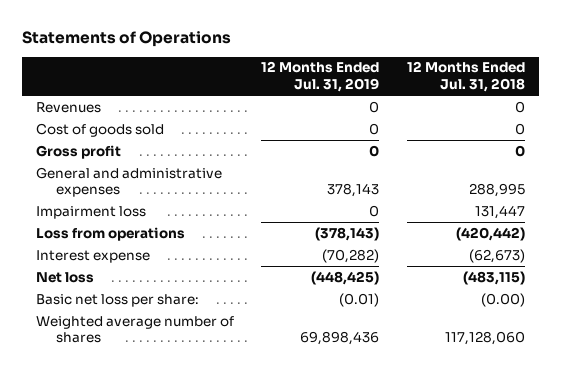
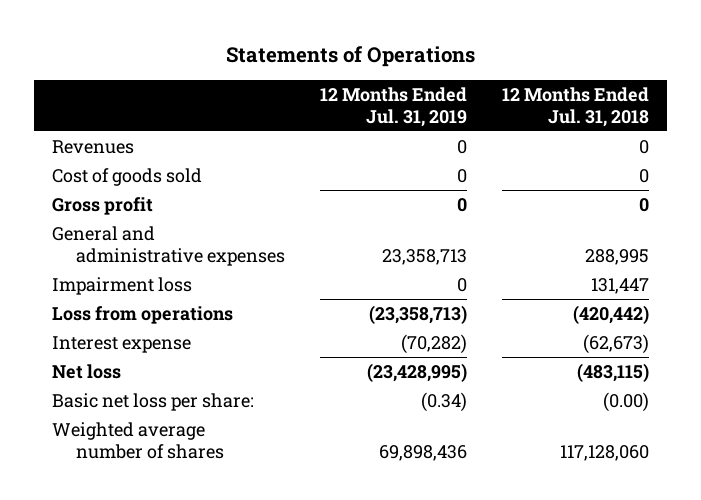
[327,183,380,198] 378,143 -> [382,249,468,266] 23,358,713
[315,226,380,241] (378,143) -> [369,305,468,325] (23,358,713)
[311,270,380,285] (448,425) -> [367,363,468,383] (23,428,995)
[339,292,380,307] (0.01) -> [421,392,468,413] (0.34)

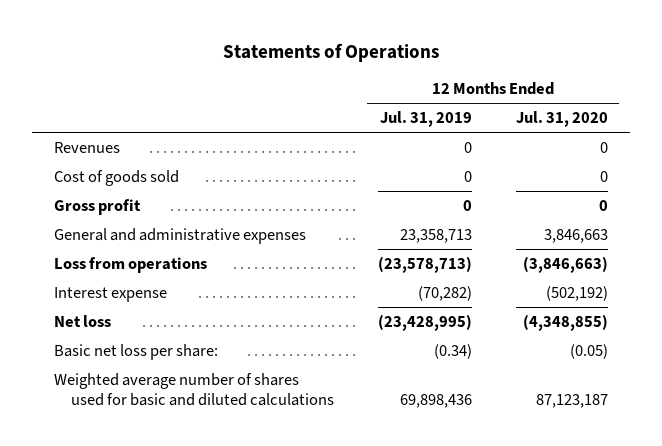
[502,86,650,127] 12 Months Ended Jul. 31, 2018 -> none
none -> [515,111,608,128] Jul. 31, 2020
[51,277,192,296] Impairment loss -> none
[369,305,468,325] (23,358,713) -> [377,255,472,273] (23,578,713)
[51,422,224,460] Weighted average number of shares -> [54,372,334,407] Weighted average number of shares used for basic and diluted calculations

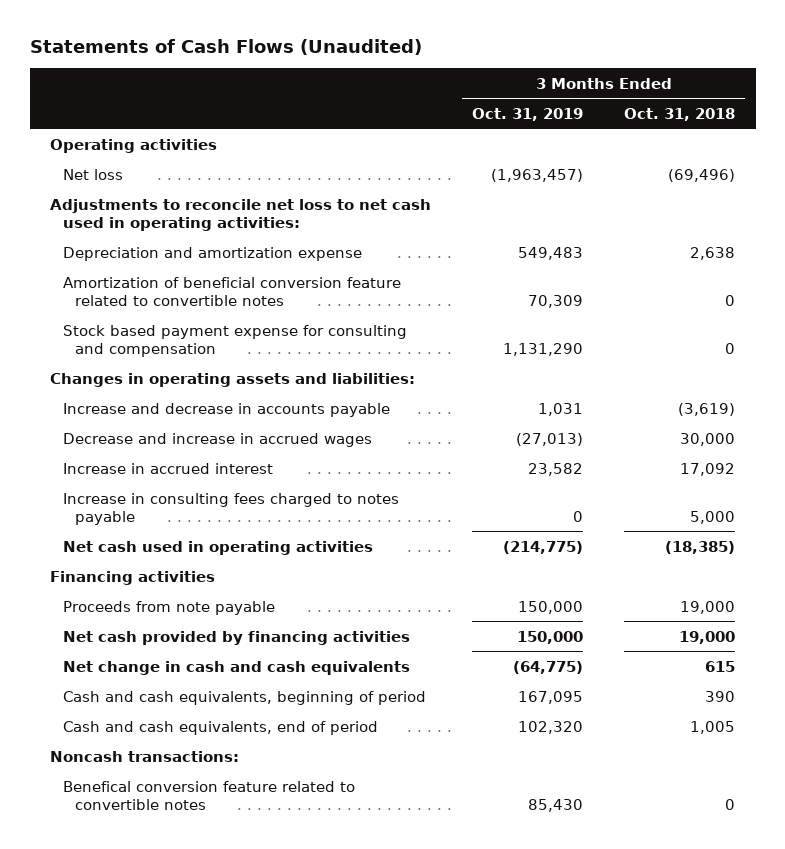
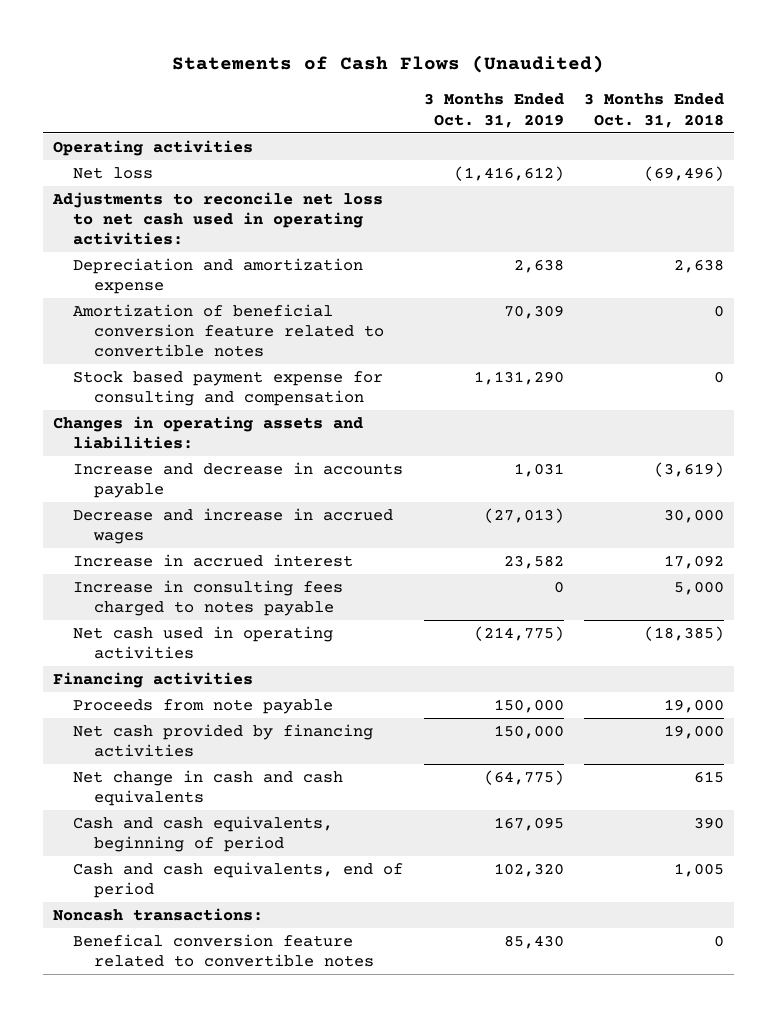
[491,168,584,182] (1,963,457) -> [453,165,564,181] (1,416,612)
[518,246,584,260] 549,483 -> [513,258,564,273] 2,638

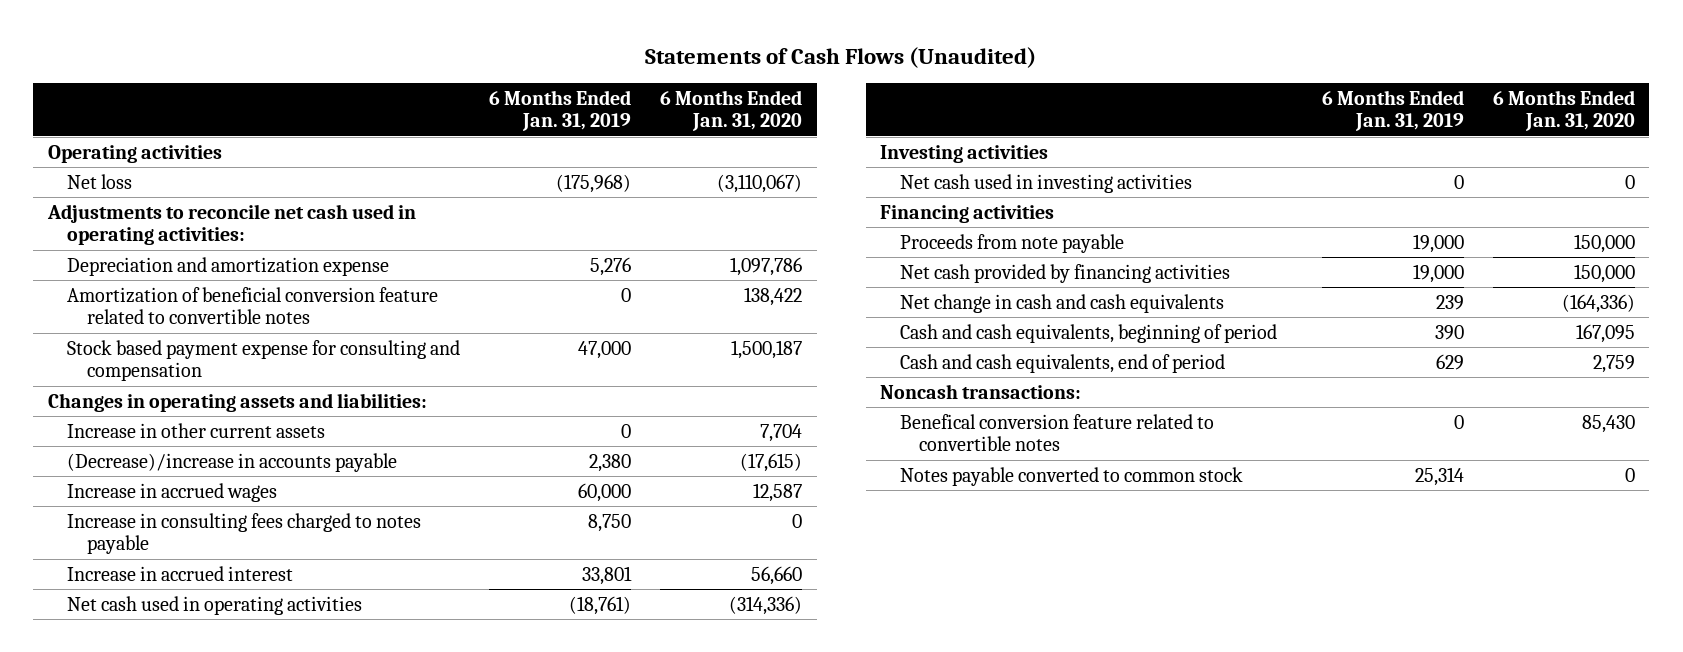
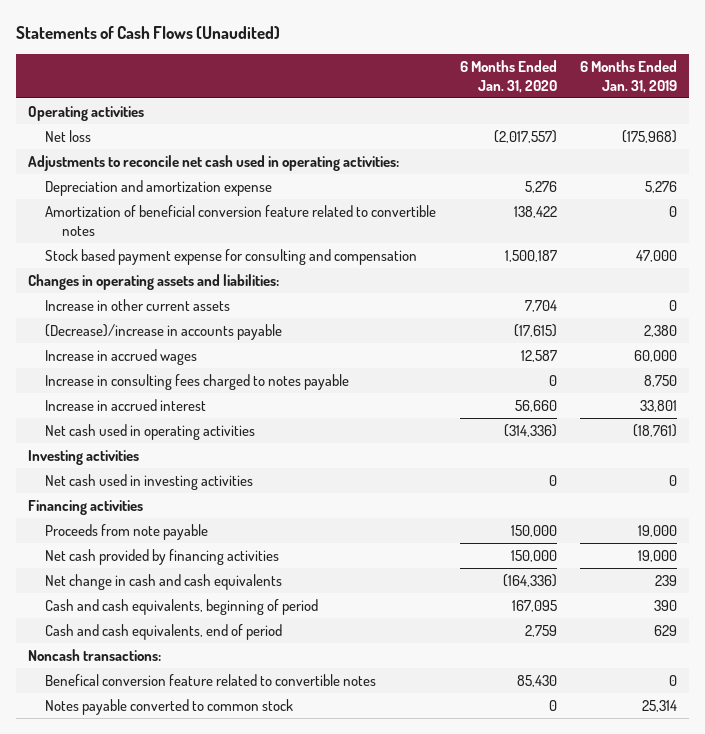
[717,173,803,193] (3,110,067) -> [493,130,557,144] (2,017,557)
[730,256,803,276] 1,097,786 -> [524,181,557,194] 5,276

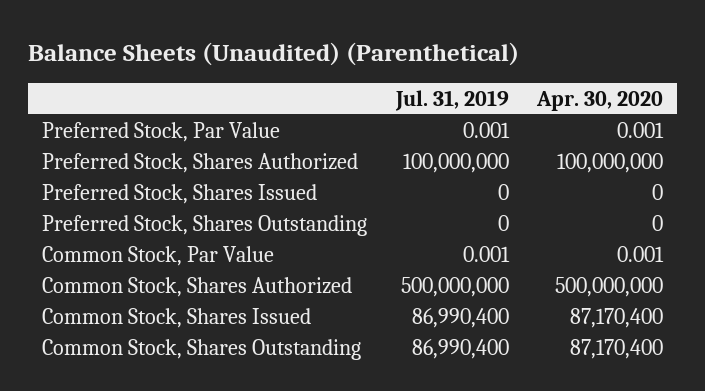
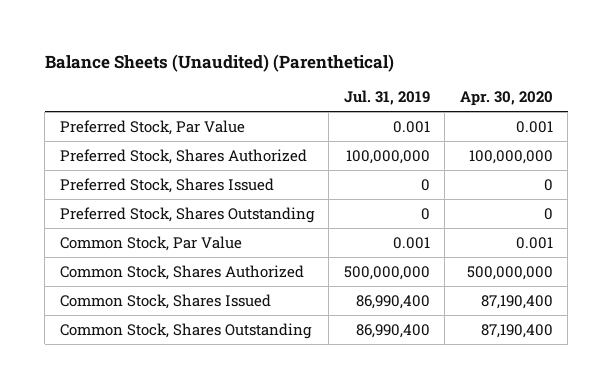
[570,307,664,328] 87,170,400 -> [480,294,553,309] 87,190,400
[570,338,664,359] 87,170,400 -> [480,323,553,338] 87,190,400

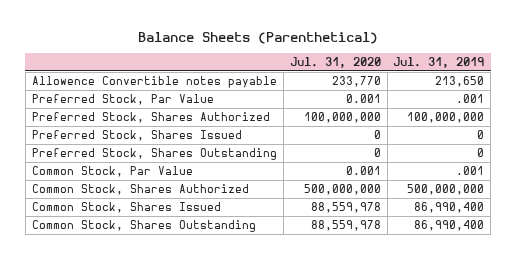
[44,53,394,72] Balance Sheets (Unaudited) (Parenthetical) -> [138,32,379,45] Balance Sheets (Parenthetical)
[459,91,553,107] Apr. 30, 2020 -> none
none -> [289,57,381,69] Jul. 31, 2020
none -> [31,75,277,88] Allowence Convertible notes payable
[392,120,430,133] 0.001 -> [456,93,485,103] .001
[392,236,430,249] 0.001 -> [456,165,485,175] .001

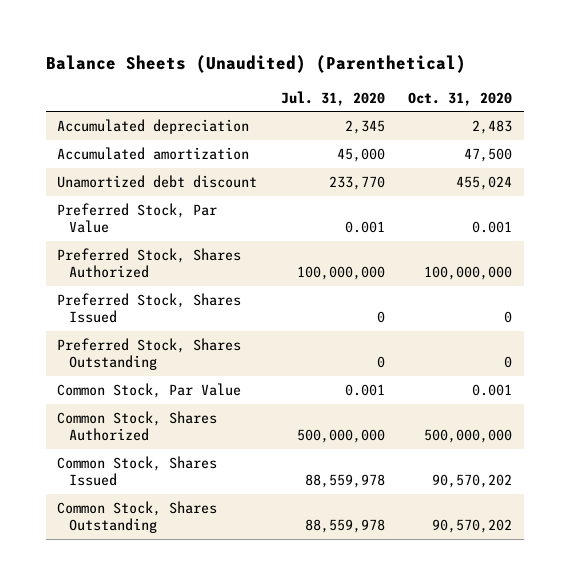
[138,32,379,45] Balance Sheets (Parenthetical) -> [45,54,466,73] Balance Sheets (Unaudited) (Parenthetical)
[393,57,485,69] Jul. 31, 2019 -> none
none -> [408,91,513,106] Oct. 31, 2020
none -> [57,119,250,135] Accumulated depreciation
none -> [57,147,250,161] Accumulated amortization
[31,75,277,88] Allowence Convertible notes payable -> [57,175,258,189] Unamortized debt discount

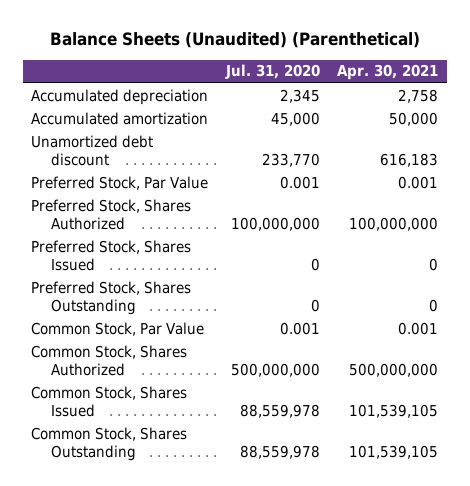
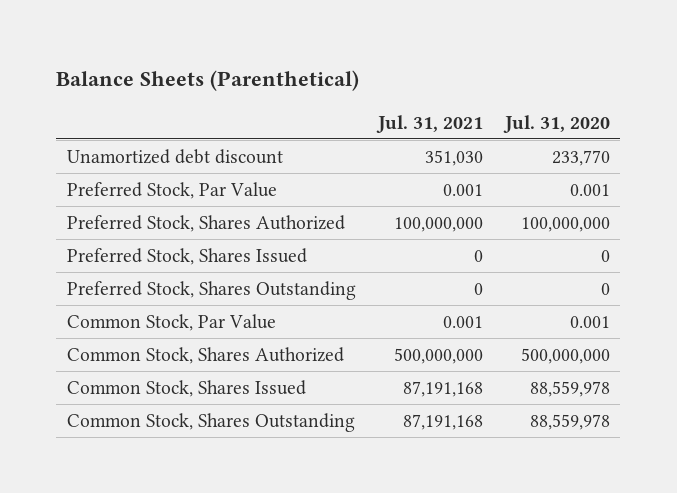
[49,32,420,49] Balance Sheets (Unaudited) (Parenthetical) -> [56,70,360,92] Balance Sheets (Parenthetical)
[337,64,439,81] Apr. 30, 2021 -> none
none -> [375,114,483,133] Jul. 31, 2021
[31,88,209,105] Accumulated depreciation -> none
[31,111,209,125] Accumulated amortization -> none

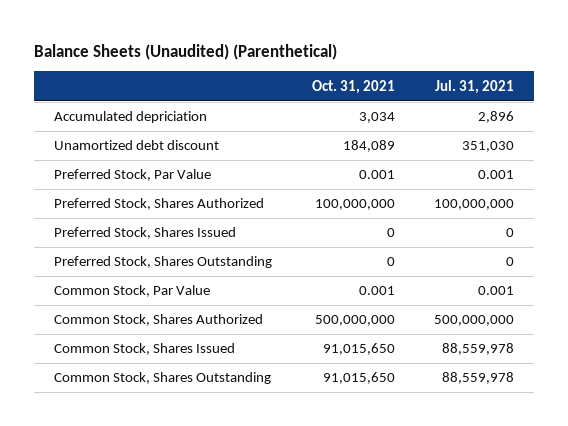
[56,70,360,92] Balance Sheets (Parenthetical) -> [34,43,338,60] Balance Sheets (Unaudited) (Parenthetical)
[502,114,610,133] Jul. 31, 2020 -> none
none -> [311,79,395,94] Oct. 31, 2021
none -> [53,111,207,124] Accumulated depriciation
[402,380,483,397] 87,191,168 -> [442,343,515,356] 88,559,978
[402,413,483,430] 87,191,168 -> [442,372,515,385] 88,559,978

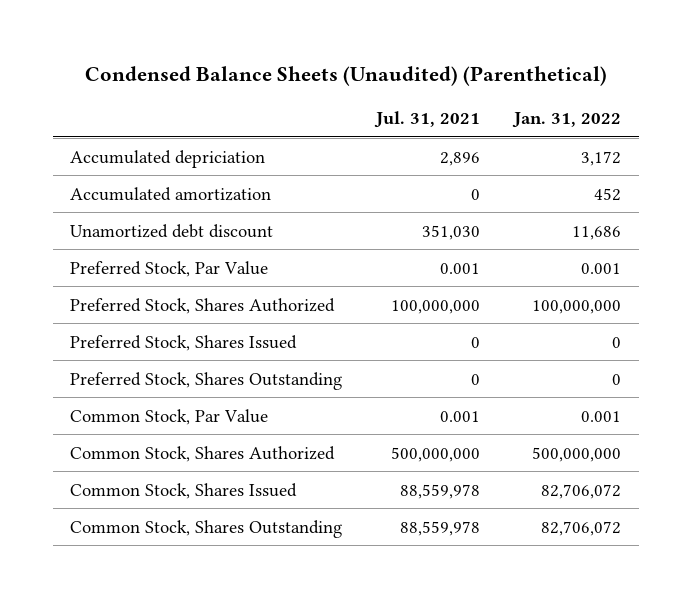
[34,43,338,60] Balance Sheets (Unaudited) (Parenthetical) -> [84,66,607,87] Condensed Balance Sheets (Unaudited) (Parenthetical)
[311,79,395,94] Oct. 31, 2021 -> none
none -> [512,112,622,129] Jan. 31, 2022
none -> [69,186,271,201] Accumulated amortization

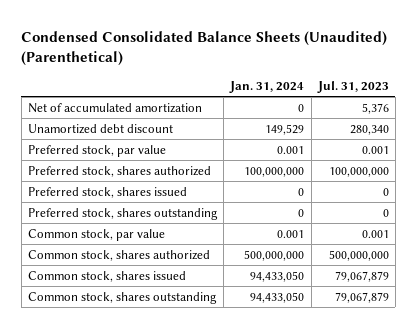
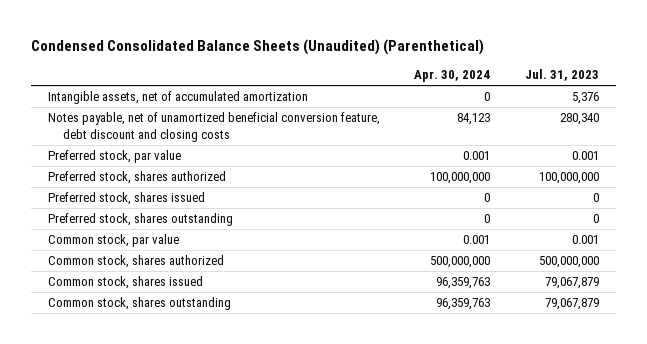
[229,80,305,93] Jan. 31, 2024 -> none
none -> [414,70,491,83] Apr. 30, 2024
[28,102,203,113] Net of accumulated amortization -> [47,91,308,105] Intangible assets, net of accumulated amortization
[28,123,174,134] Unamortized debt discount -> [47,112,380,142] Notes payable, net of unamortized beneficial conversion feature, debt discount and closing costs

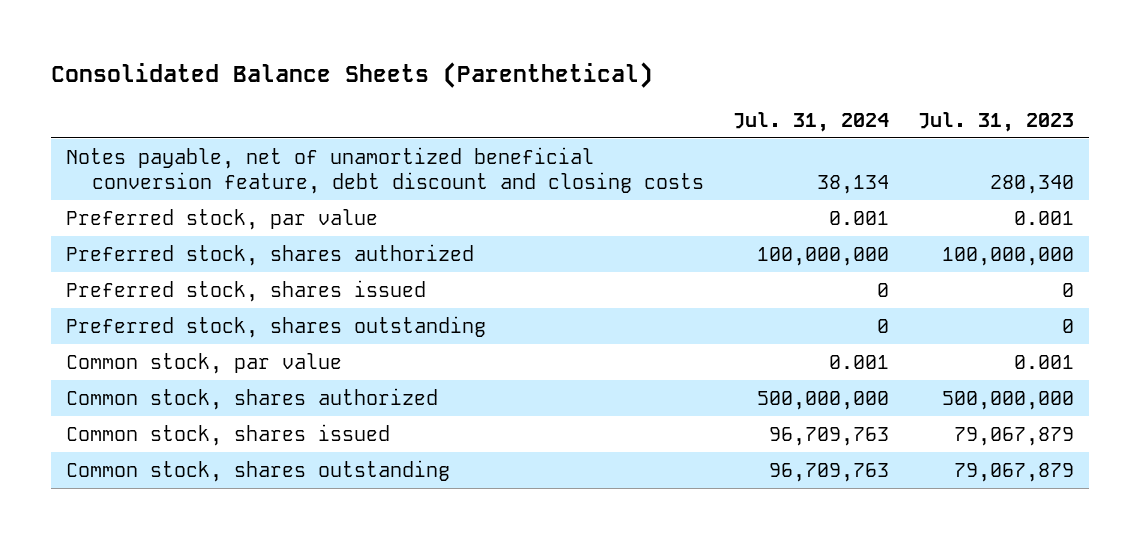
[30,39,484,56] Condensed Consolidated Balance Sheets (Unaudited) (Parenthetical) -> [51,62,654,89] Consolidated Balance Sheets (Parenthetical)
[414,70,491,83] Apr. 30, 2024 -> none
none -> [733,111,890,132] Jul. 31, 2024
[47,91,308,105] Intangible assets, net of accumulated amortization -> none

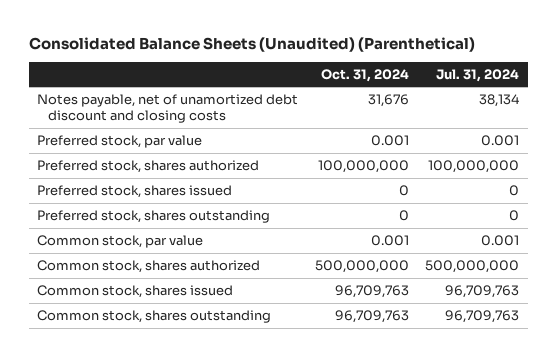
[51,62,654,89] Consolidated Balance Sheets (Parenthetical) -> [28,36,475,52] Consolidated Balance Sheets (Unaudited) (Parenthetical)
[918,111,1075,132] Jul. 31, 2023 -> none
none -> [320,68,409,82] Oct. 31, 2024
[66,146,704,194] Notes payable, net of unamortized beneficial conversion feature, debt discount and closing costs -> [37,94,299,123] Notes payable, net of unamortized debt discount and closing costs

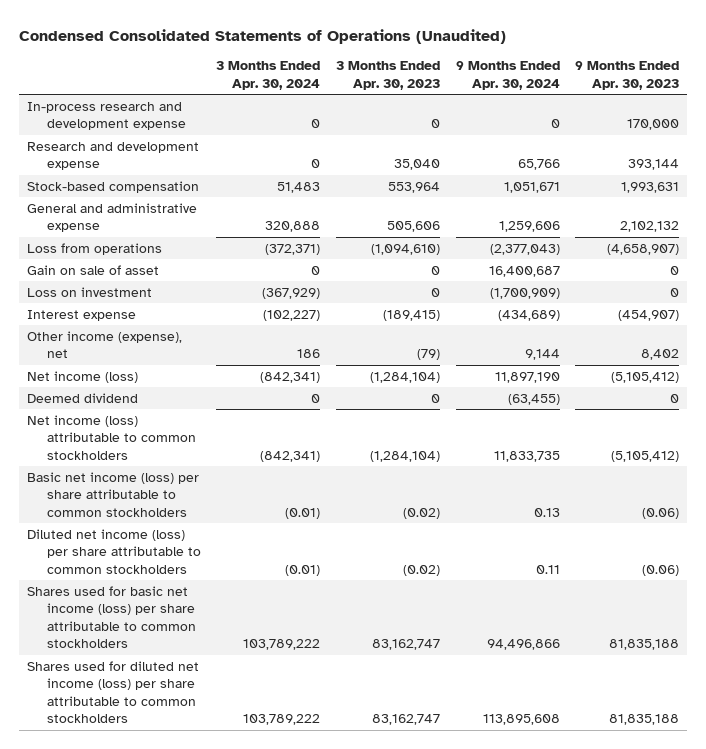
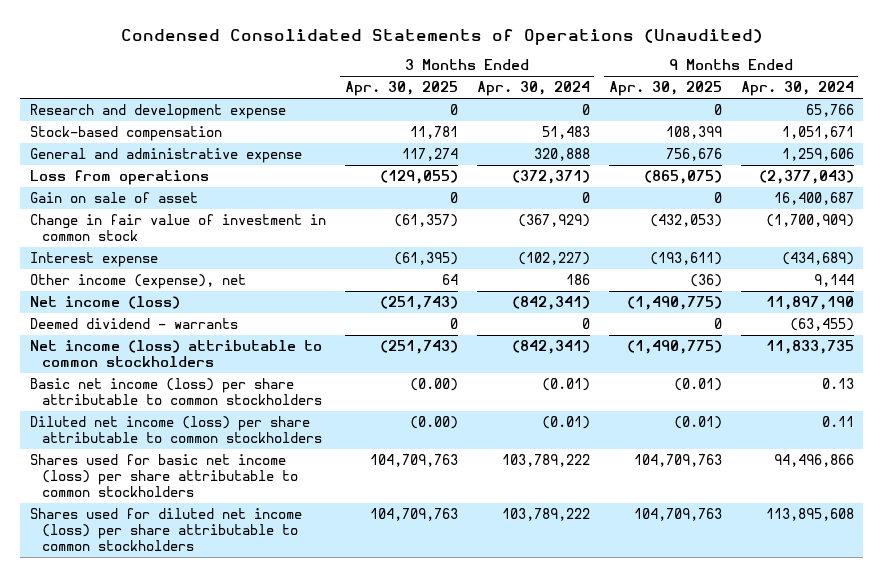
[335,61,440,90] 3 Months Ended Apr. 30, 2023 -> none
[575,61,680,90] 9 Months Ended Apr. 30, 2023 -> none
none -> [344,81,458,97] Apr. 30, 2025
none -> [608,81,722,97] Apr. 30, 2025
[26,101,186,131] In-process research and development expense -> none
[26,286,152,297] Loss on investment -> [29,214,326,241] Change in fair value of investment in common stock
[26,392,138,403] Deemed dividend -> [29,318,238,330] Deemed dividend - warrants

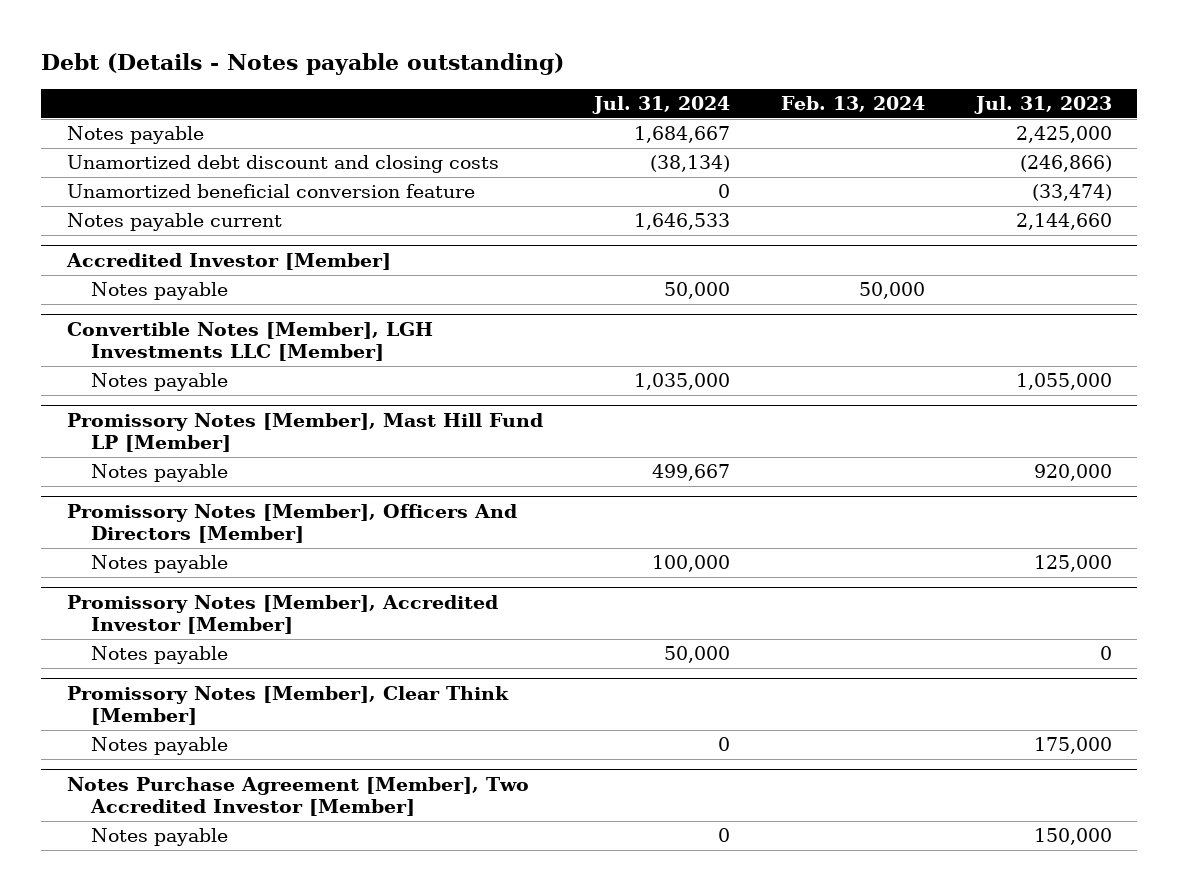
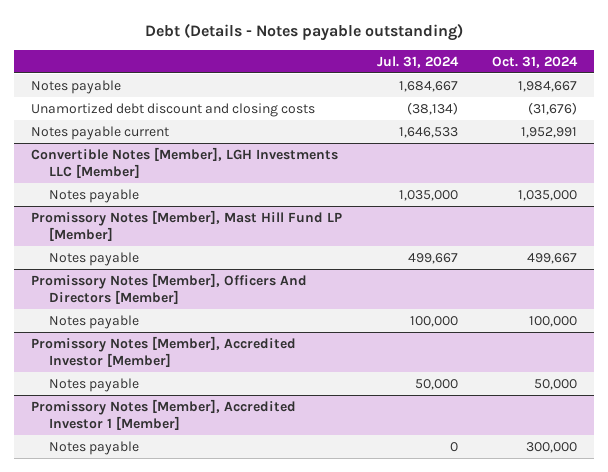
[780,96,925,113] Feb. 13, 2024 -> none
[973,96,1112,115] Jul. 31, 2023 -> none
none -> [492,55,579,68] Oct. 31, 2024
[66,184,475,199] Unamortized beneficial conversion feature -> none
[65,253,391,271] Accredited Investor [Member] -> none
[91,282,229,301] Notes payable -> none
[66,686,509,726] Promissory Notes [Member], Clear Think [Member] -> none
[91,737,229,756] Notes payable -> none
[66,777,529,817] Notes Purchase Agreement [Member], Two Accredited Investor [Member] -> none
none -> [31,398,297,430] Promissory Notes [Member], Accredited Investor 1 [Member]

